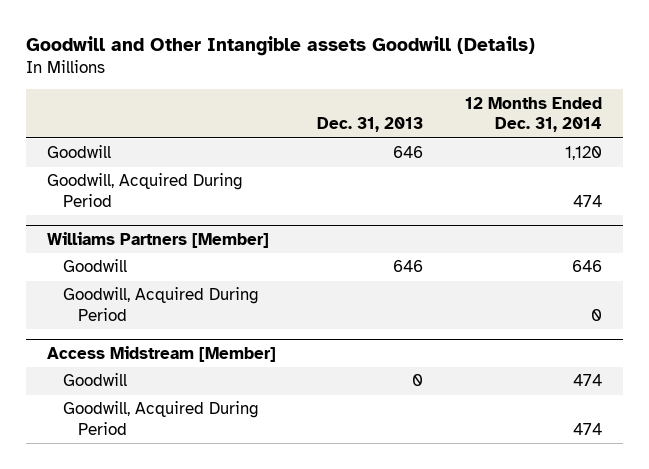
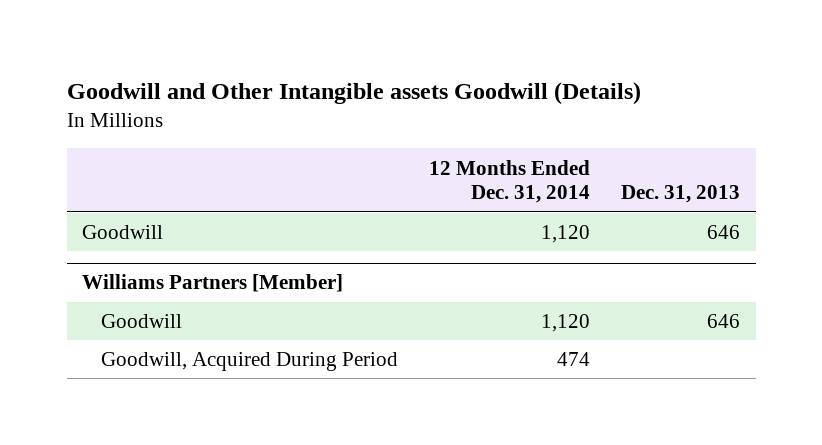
[46,173,243,208] Goodwill, Acquired During Period -> none
[62,287,259,322] Goodwill, Acquired During Period -> none
[46,345,276,362] Access Midstream [Member] -> none
[62,373,127,387] Goodwill -> none
[572,260,603,273] 646 -> [540,314,590,333] 1,120

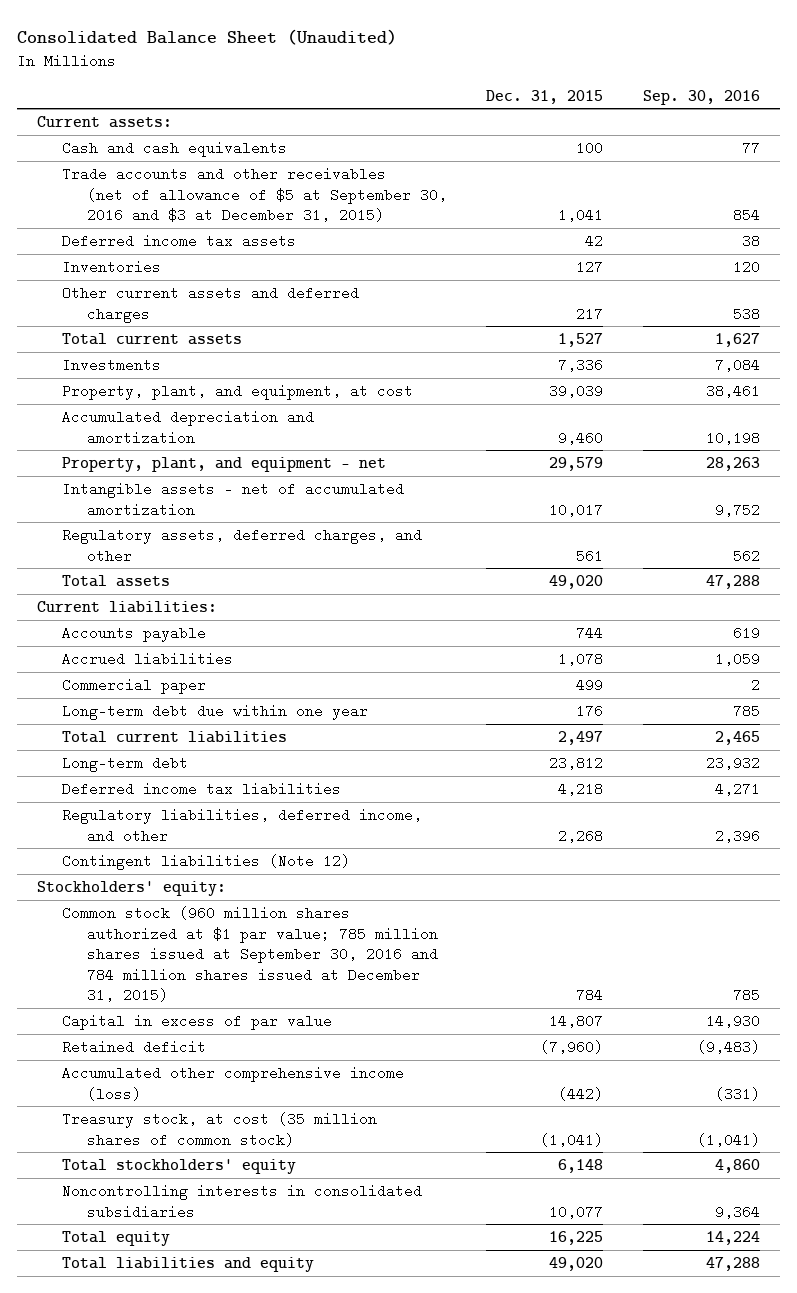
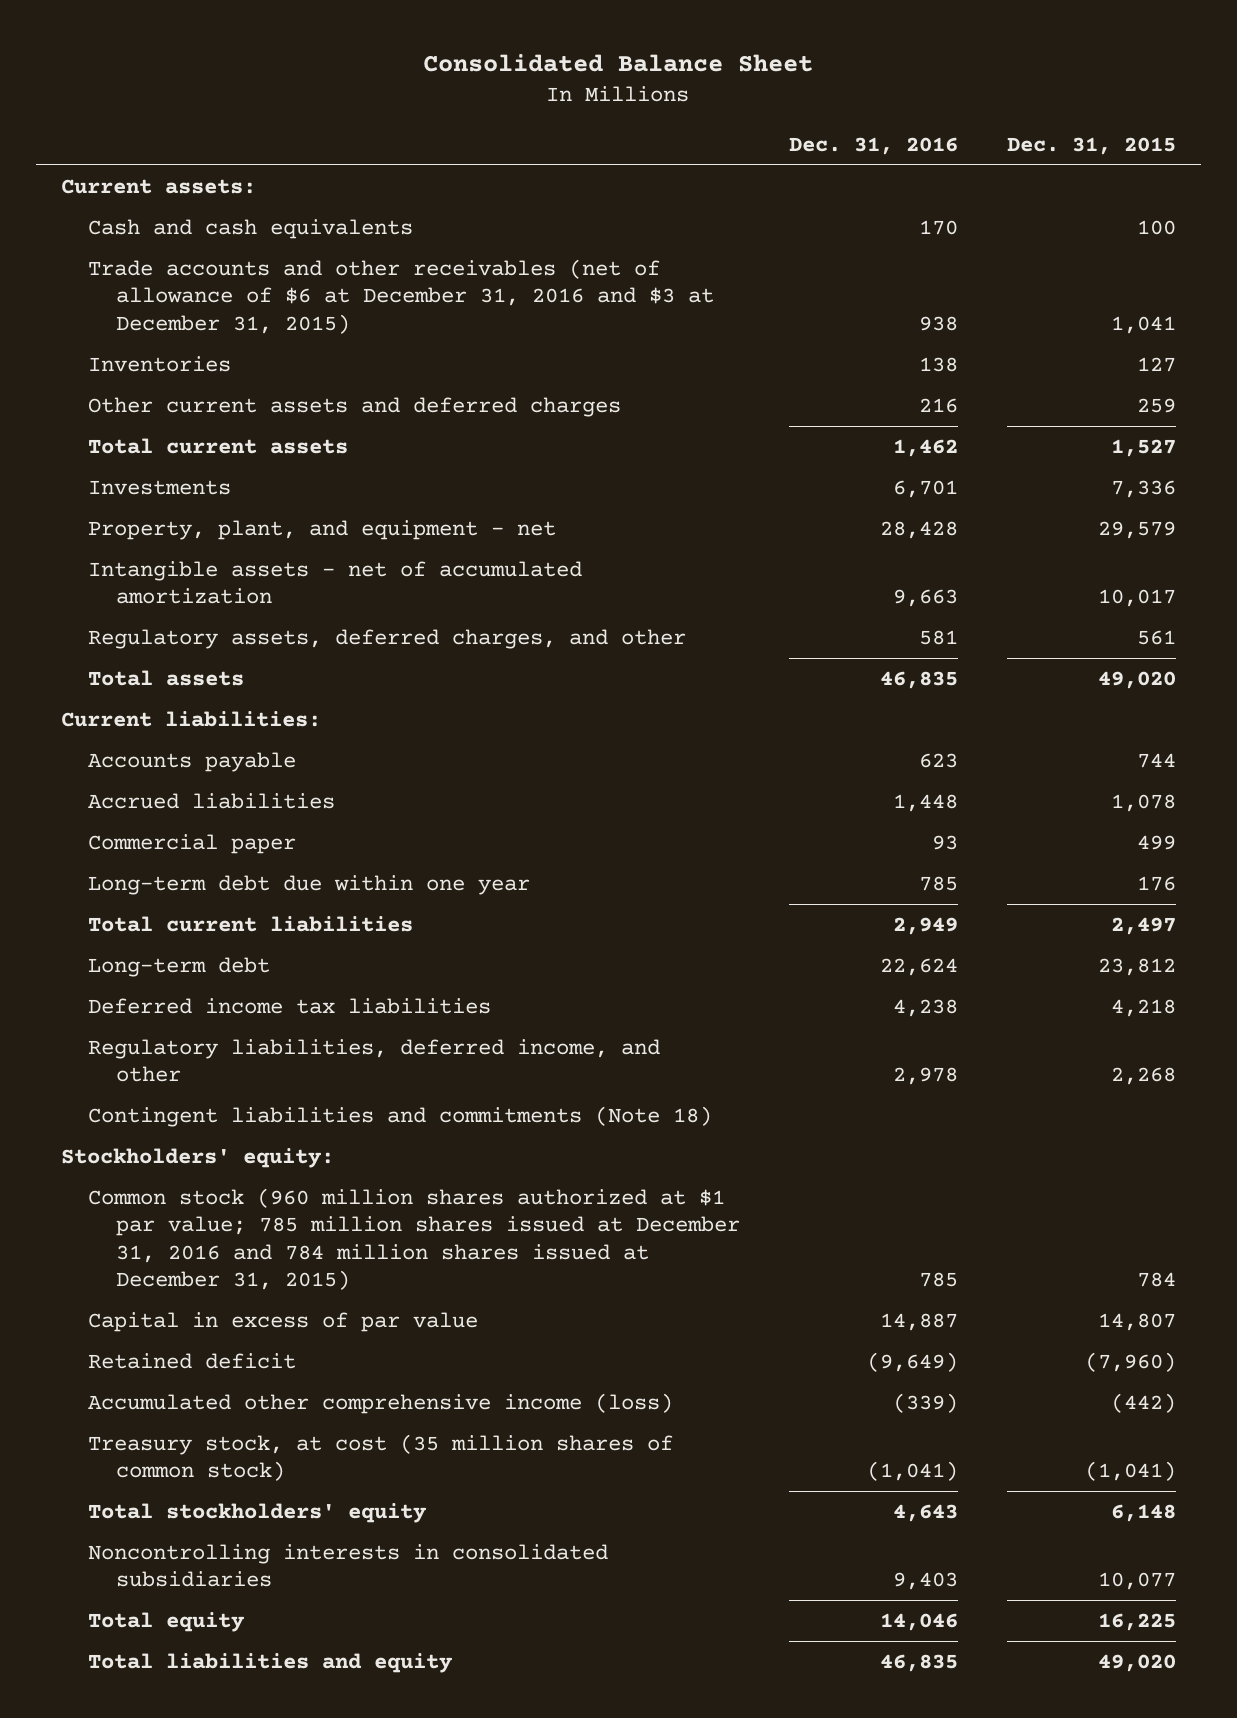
[17,29,398,46] Consolidated Balance Sheet (Unaudited) -> [423,54,814,73] Consolidated Balance Sheet
[642,89,760,105] Sep. 30, 2016 -> none
none -> [789,136,959,155] Dec. 31, 2016
[62,234,297,249] Deferred income tax assets -> none
[62,167,447,223] Trade accounts and other receivables (net of allowance of $5 at September 30, 2016 and $3 at December 31, 2015) -> [88,258,714,334] Trade accounts and other receivables (net of allowance of $6 at December 31, 2016 and $3 at December 31, 2015)
[576,306,604,321] 217 -> [1137,397,1177,413] 259
[62,384,414,401] Property, plant, and equipment, at cost -> none
[62,410,315,445] Accumulated depreciation and amortization -> none
[62,854,351,871] Contingent liabilities (Note 12) -> [88,1105,713,1127] Contingent liabilities and commitments (Note 18)
[62,906,438,1003] Common stock (960 million shares authorized at $1 par value; 785 million shares issued at September 30, 2016 and 784 million shares issued at December 31, 2015) -> [88,1187,740,1290] Common stock (960 million shares authorized at $1 par value; 785 million shares issued at December 31, 2016 and 784 million shares issued at December 31, 2015)

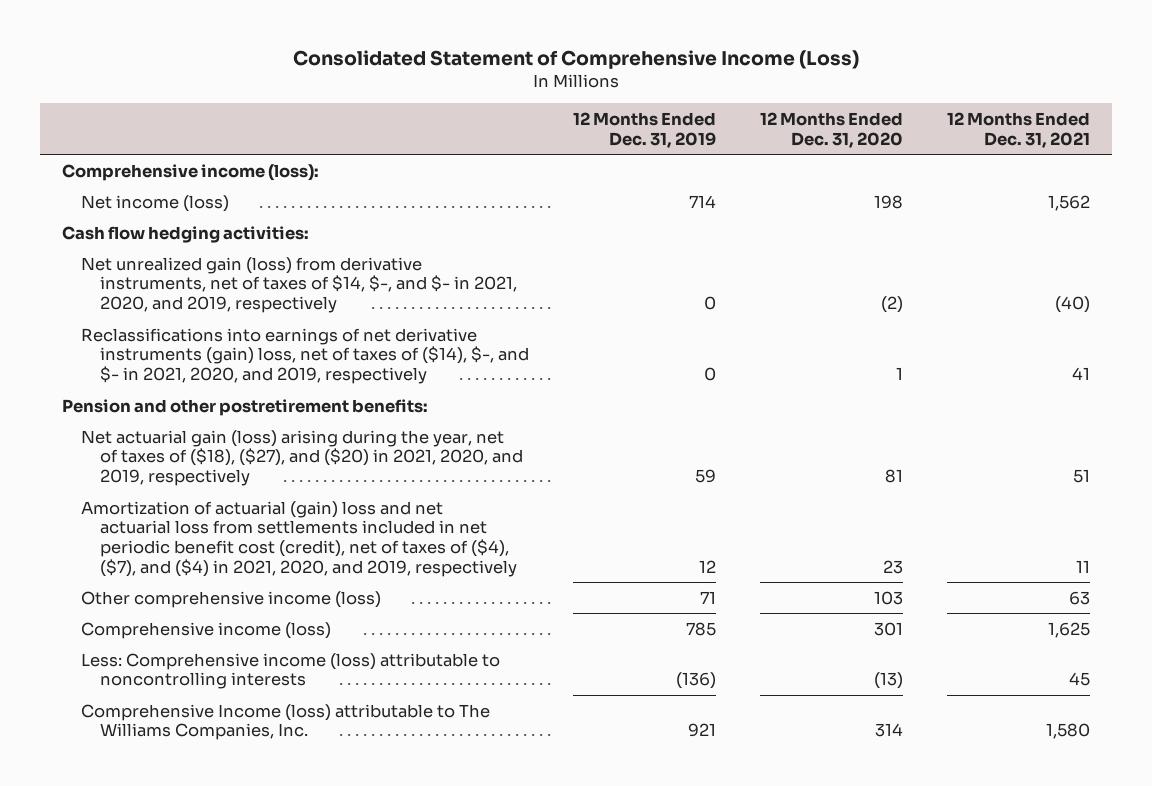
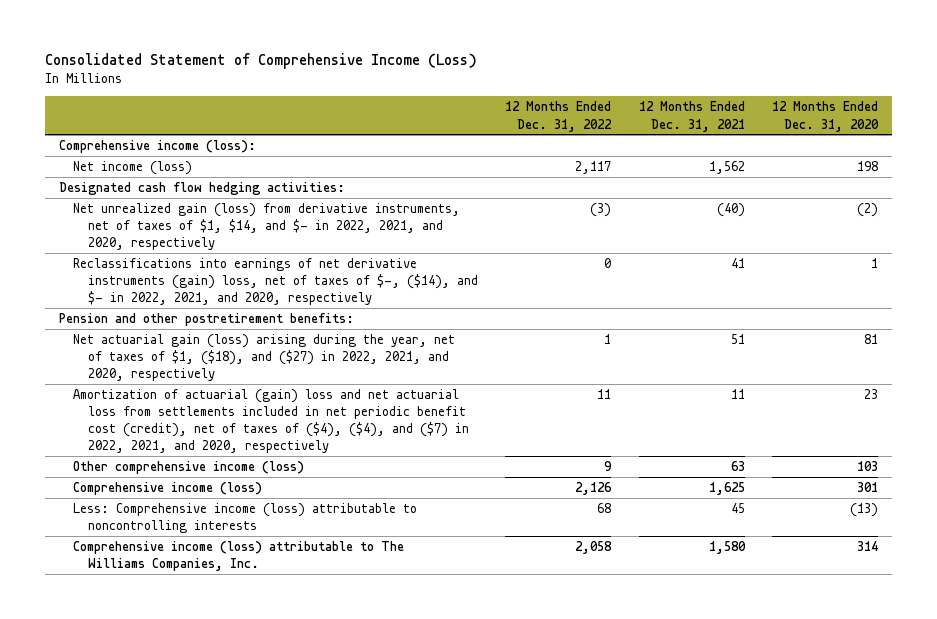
[572,111,716,148] 12 Months Ended Dec. 31, 2019 -> none
none -> [505,101,613,132] 12 Months Ended Dec. 31, 2022
[61,225,309,243] Cash flow hedging activities: -> [58,181,345,195] Designated cash flow hedging activities:
[80,256,517,313] Net unrealized gain (loss) from derivative instruments, net of taxes of $14, $-, and $- in 2021, 2020, and 2019, respectively -> [73,202,461,251] Net unrealized gain (loss) from derivative instruments, net of taxes of $1, $14, and $- in 2022, 2021, and 2020, respectively
[80,327,529,384] Reclassifications into earnings of net derivative instruments (gain) loss, net of taxes of ($14), $-, and $- in 2021, 2020, and 2019, respectively -> [73,257,478,306] Reclassifications into earnings of net derivative instruments (gain) loss, net of taxes of $-, ($14), and $- in 2022, 2021, and 2020, respectively
[80,429,523,486] Net actuarial gain (loss) arising during the year, net of taxes of ($18), ($27), and ($20) in 2021, 2020, and 2019, respectively -> [73,333,456,382] Net actuarial gain (loss) arising during the year, net of taxes of $1, ($18), and ($27) in 2022, 2021, and 2020, respectively
[80,500,517,577] Amortization of actuarial (gain) loss and net actuarial loss from settlements included in net periodic benefit cost (credit), net of taxes of ($4), ($7), and ($4) in 2021, 2020, and 2019, respectively -> [73,388,469,454] Amortization of actuarial (gain) loss and net actuarial loss from settlements included in net periodic benefit cost (credit), net of taxes of ($4), ($4), and ($7) in 2022, 2021, and 2020, respectively
[80,703,490,741] Comprehensive Income (loss) attributable to The Williams Companies, Inc. -> [73,540,405,572] Comprehensive income (loss) attributable to The Williams Companies, Inc.

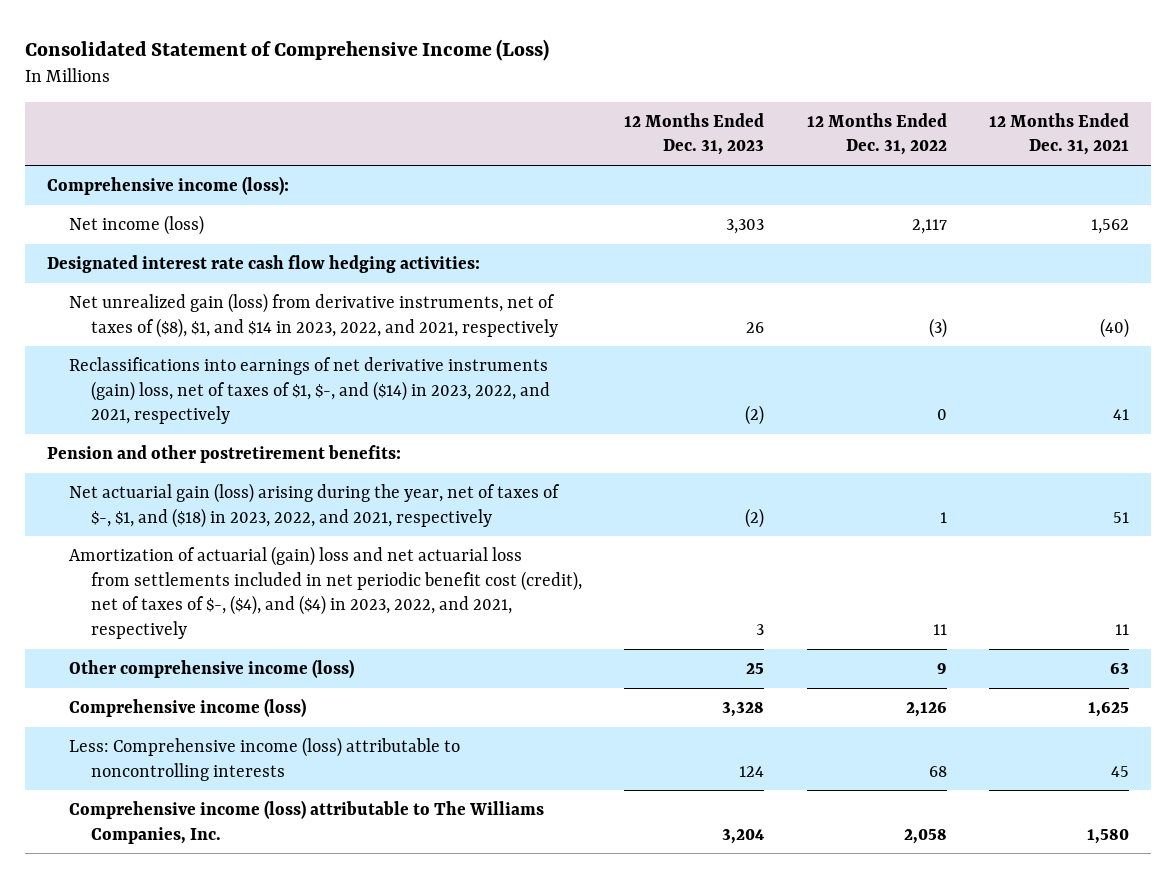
[772,101,880,132] 12 Months Ended Dec. 31, 2020 -> none
none -> [624,112,765,156] 12 Months Ended Dec. 31, 2023
[58,181,345,195] Designated cash flow hedging activities: -> [46,255,480,274] Designated interest rate cash flow hedging activities:
[73,202,461,251] Net unrealized gain (loss) from derivative instruments, net of taxes of $1, $14, and $- in 2022, 2021, and 2020, respectively -> [68,293,558,338] Net unrealized gain (loss) from derivative instruments, net of taxes of ($8), $1, and $14 in 2023, 2022, and 2021, respectively
[73,257,478,306] Reclassifications into earnings of net derivative instruments (gain) loss, net of taxes of $-, ($14), and $- in 2022, 2021, and 2020, respectively -> [68,357,550,425] Reclassifications into earnings of net derivative instruments (gain) loss, net of taxes of $1, $-, and ($14) in 2023, 2022, and 2021, respectively
[73,333,456,382] Net actuarial gain (loss) arising during the year, net of taxes of $1, ($18), and ($27) in 2022, 2021, and 2020, respectively -> [68,483,560,528] Net actuarial gain (loss) arising during the year, net of taxes of $-, $1, and ($18) in 2023, 2022, and 2021, respectively
[73,388,469,454] Amortization of actuarial (gain) loss and net actuarial loss from settlements included in net periodic benefit cost (credit), net of taxes of ($4), ($4), and ($7) in 2022, 2021, and 2020, respectively -> [68,546,582,639] Amortization of actuarial (gain) loss and net actuarial loss from settlements included in net periodic benefit cost (credit), net of taxes of $-, ($4), and ($4) in 2023, 2022, and 2021, respectively

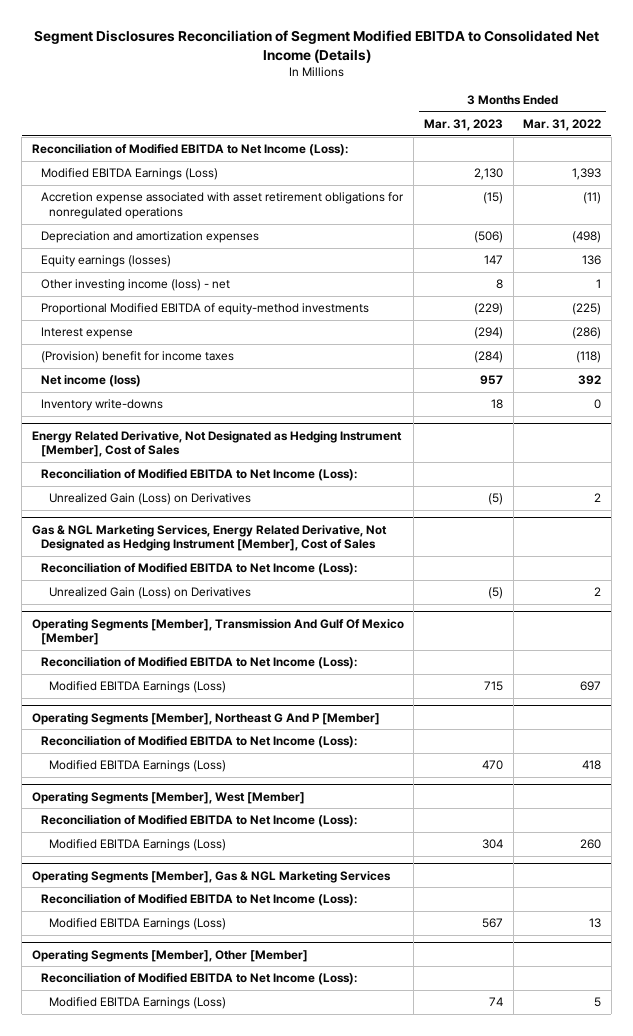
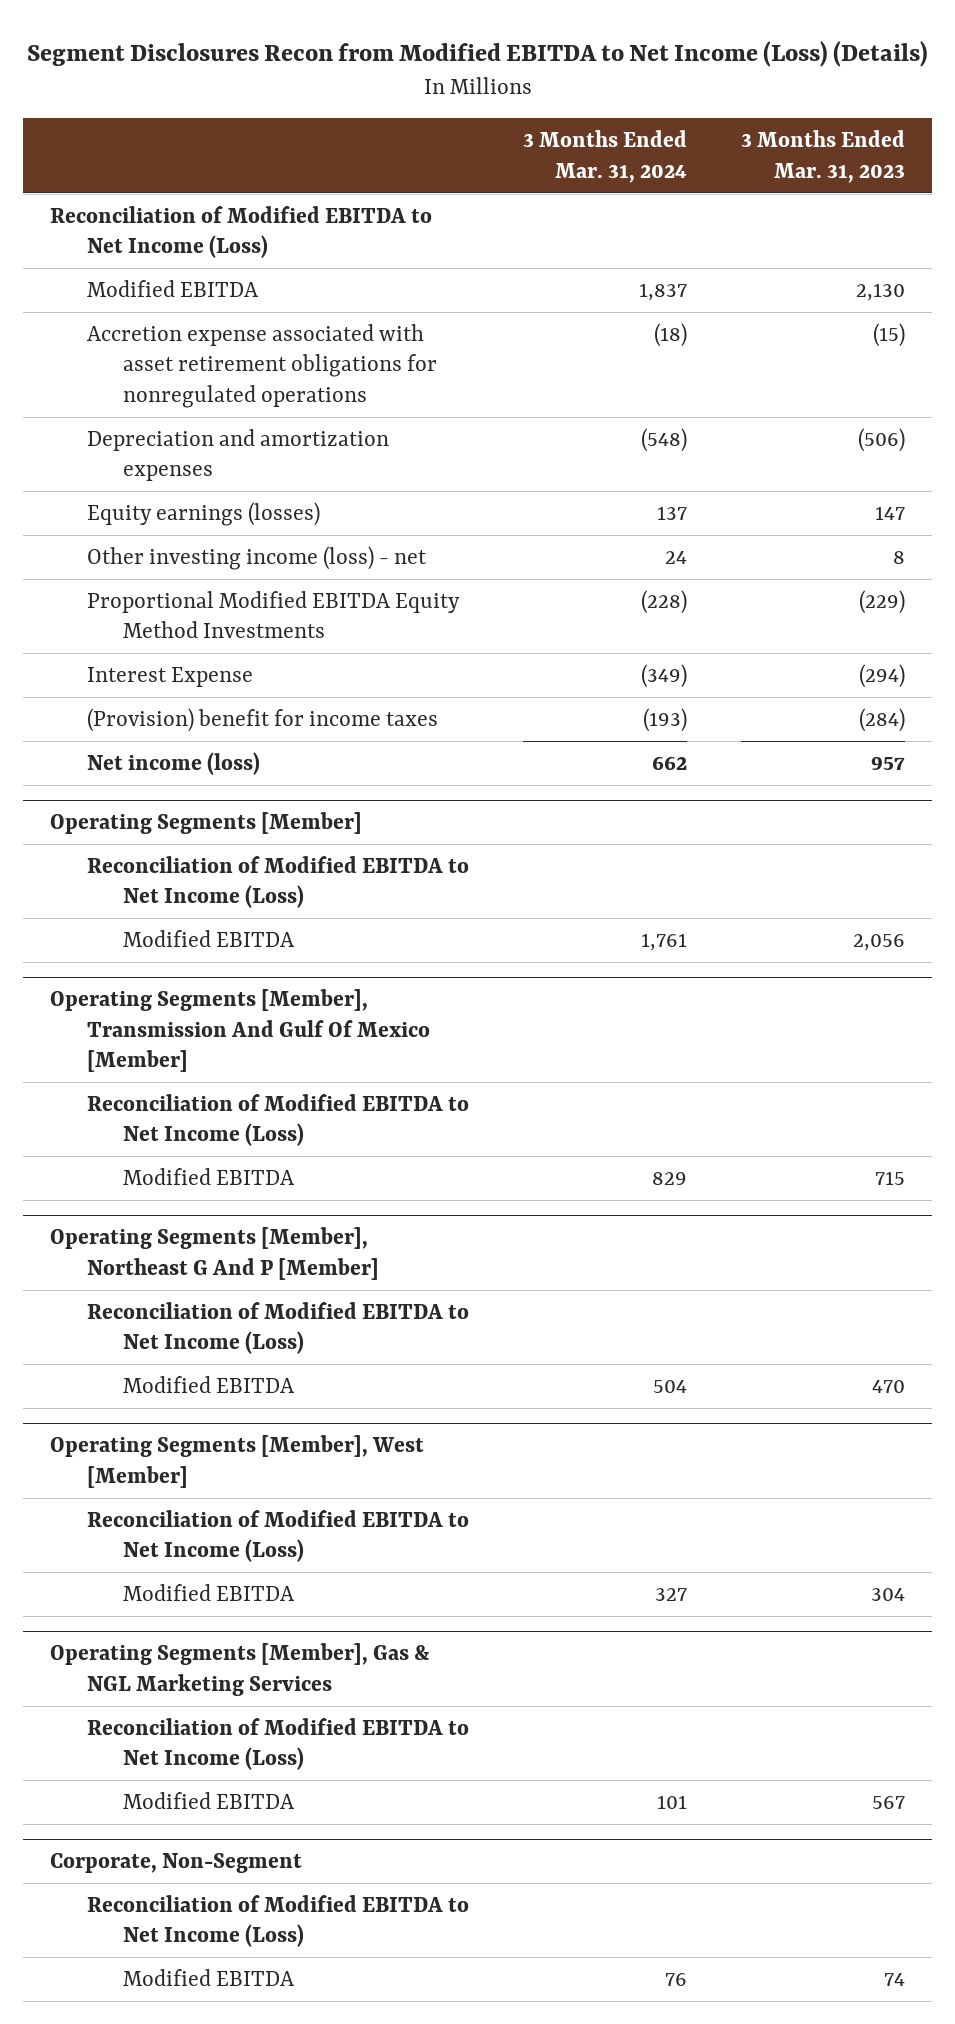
[33,29,599,63] Segment Disclosures Reconciliation of Segment Modified EBITDA to Consolidated Net Income (Details) -> [26,40,928,67] Segment Disclosures Recon from Modified EBITDA to Net Income (Loss) (Details)
[523,119,602,132] Mar. 31, 2022 -> none
none -> [522,130,687,183] 3 Months Ended Mar. 31, 2024
[31,144,348,157] Reconciliation of Modified EBITDA to Net Income (Loss): -> [50,205,433,259] Reconciliation of Modified EBITDA to Net Income (Loss)
[40,168,218,181] Modified EBITDA Earnings (Loss) -> [86,279,259,297] Modified EBITDA
[40,303,369,316] Proportional Modified EBITDA of equity-method investments -> [86,590,460,639] Proportional Modified EBITDA Equity Method Investments
[40,327,133,340] Interest expense -> [86,666,253,687] Interest Expense
[40,399,163,412] Inventory write-downs -> none
[31,430,402,458] Energy Related Derivative, Not Designated as Hedging Instrument [Member], Cost of Sales -> none
[49,493,252,506] Unrealized Gain (Loss) on Derivatives -> none
[31,524,387,552] Gas & NGL Marketing Services, Energy Related Derivative, Not Designated as Hedging Instrument [Member], Cost of Sales -> none
[40,563,357,576] Reconciliation of Modified EBITDA to Net Income (Loss): -> none
[49,587,252,600] Unrealized Gain (Loss) on Derivatives -> none
none -> [50,812,363,835] Operating Segments [Member]
[40,469,357,482] Reconciliation of Modified EBITDA to Net Income (Loss): -> [86,855,469,909] Reconciliation of Modified EBITDA to Net Income (Loss)
none -> [122,929,295,947] Modified EBITDA
[40,657,357,670] Reconciliation of Modified EBITDA to Net Income (Loss): -> [86,1093,469,1147] Reconciliation of Modified EBITDA to Net Income (Loss)
[49,681,227,694] Modified EBITDA Earnings (Loss) -> [122,1167,295,1185] Modified EBITDA
[40,736,357,749] Reconciliation of Modified EBITDA to Net Income (Loss): -> [86,1301,469,1355] Reconciliation of Modified EBITDA to Net Income (Loss)
[49,760,227,773] Modified EBITDA Earnings (Loss) -> [122,1375,295,1393] Modified EBITDA
[40,815,357,828] Reconciliation of Modified EBITDA to Net Income (Loss): -> [86,1509,469,1563] Reconciliation of Modified EBITDA to Net Income (Loss)
[49,839,227,852] Modified EBITDA Earnings (Loss) -> [122,1583,295,1601] Modified EBITDA
[31,949,308,962] Operating Segments [Member], Other [Member] -> none
[40,894,357,907] Reconciliation of Modified EBITDA to Net Income (Loss): -> [86,1717,469,1771] Reconciliation of Modified EBITDA to Net Income (Loss)
[49,918,227,931] Modified EBITDA Earnings (Loss) -> [122,1791,295,1809] Modified EBITDA
none -> [50,1853,303,1874] Corporate, Non-Segment
[40,973,357,986] Reconciliation of Modified EBITDA to Net Income (Loss): -> [86,1894,469,1948] Reconciliation of Modified EBITDA to Net Income (Loss)
[49,997,227,1010] Modified EBITDA Earnings (Loss) -> [122,1968,295,1986] Modified EBITDA

